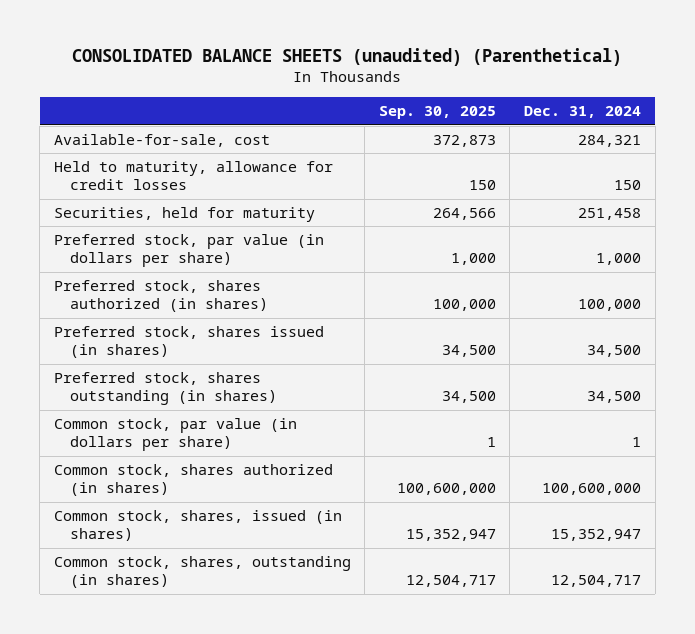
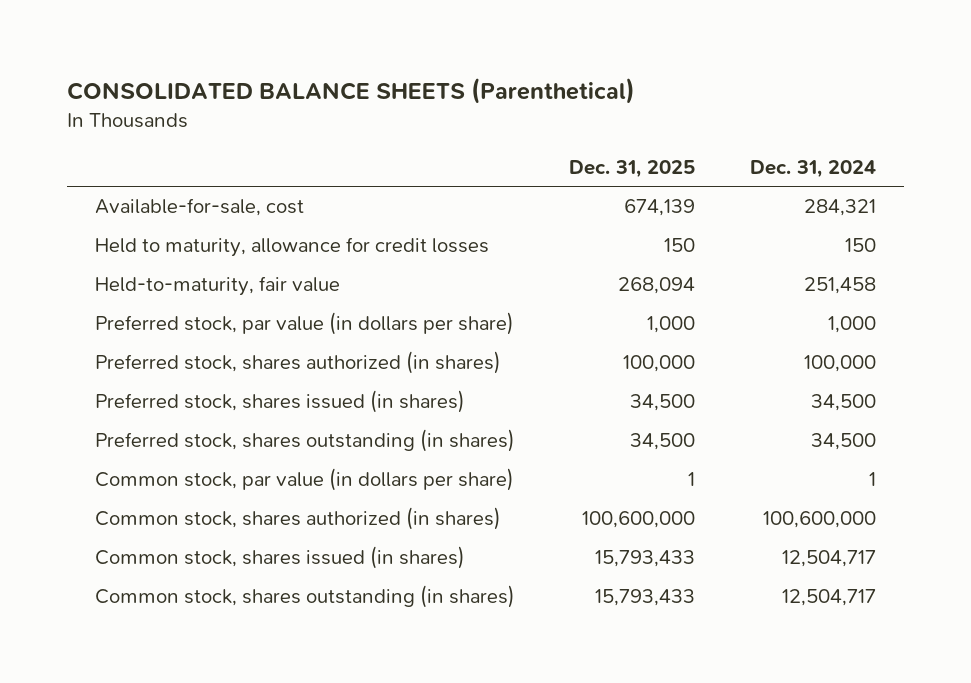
[72,48,623,67] CONSOLIDATED BALANCE SHEETS (unaudited) (Parenthetical) -> [67,78,636,105] CONSOLIDATED BALANCE SHEETS (Parenthetical)
[378,106,496,120] Sep. 30, 2025 -> none
none -> [569,160,696,179] Dec. 31, 2025
[53,207,315,223] Securities, held for maturity -> [94,276,340,297] Held-to-maturity, fair value
[53,510,342,542] Common stock, shares, issued (in shares) -> [94,546,465,570] Common stock, shares issued (in shares)
[551,529,642,542] 15,352,947 -> [782,550,877,568] 12,504,717
[53,556,351,589] Common stock, shares, outstanding (in shares) -> [94,585,515,609] Common stock, shares outstanding (in shares)

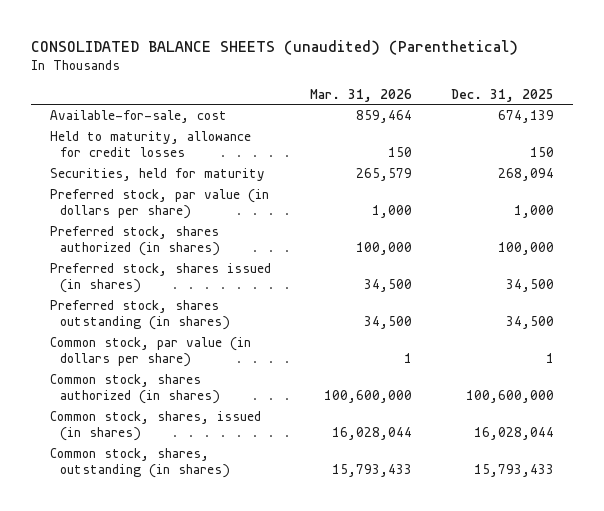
[67,78,636,105] CONSOLIDATED BALANCE SHEETS (Parenthetical) -> [30,39,518,55] CONSOLIDATED BALANCE SHEETS (unaudited) (Parenthetical)
[750,160,877,179] Dec. 31, 2024 -> none
none -> [310,88,413,102] Mar. 31, 2026
[94,276,340,297] Held-to-maturity, fair value -> [50,168,266,182] Securities, held for maturity
[94,546,465,570] Common stock, shares issued (in shares) -> [50,411,262,442] Common stock, shares, issued (in shares)
[595,550,696,568] 15,793,433 -> [473,427,554,441] 16,028,044
[94,585,515,609] Common stock, shares outstanding (in shares) -> [50,448,231,479] Common stock, shares, outstanding (in shares)

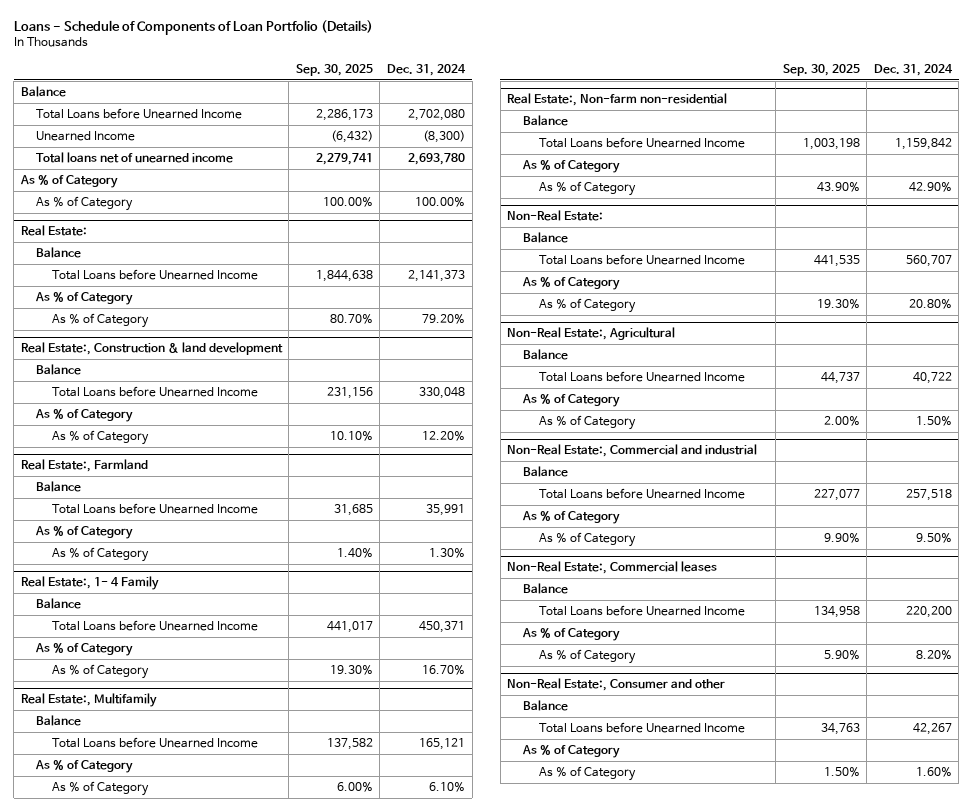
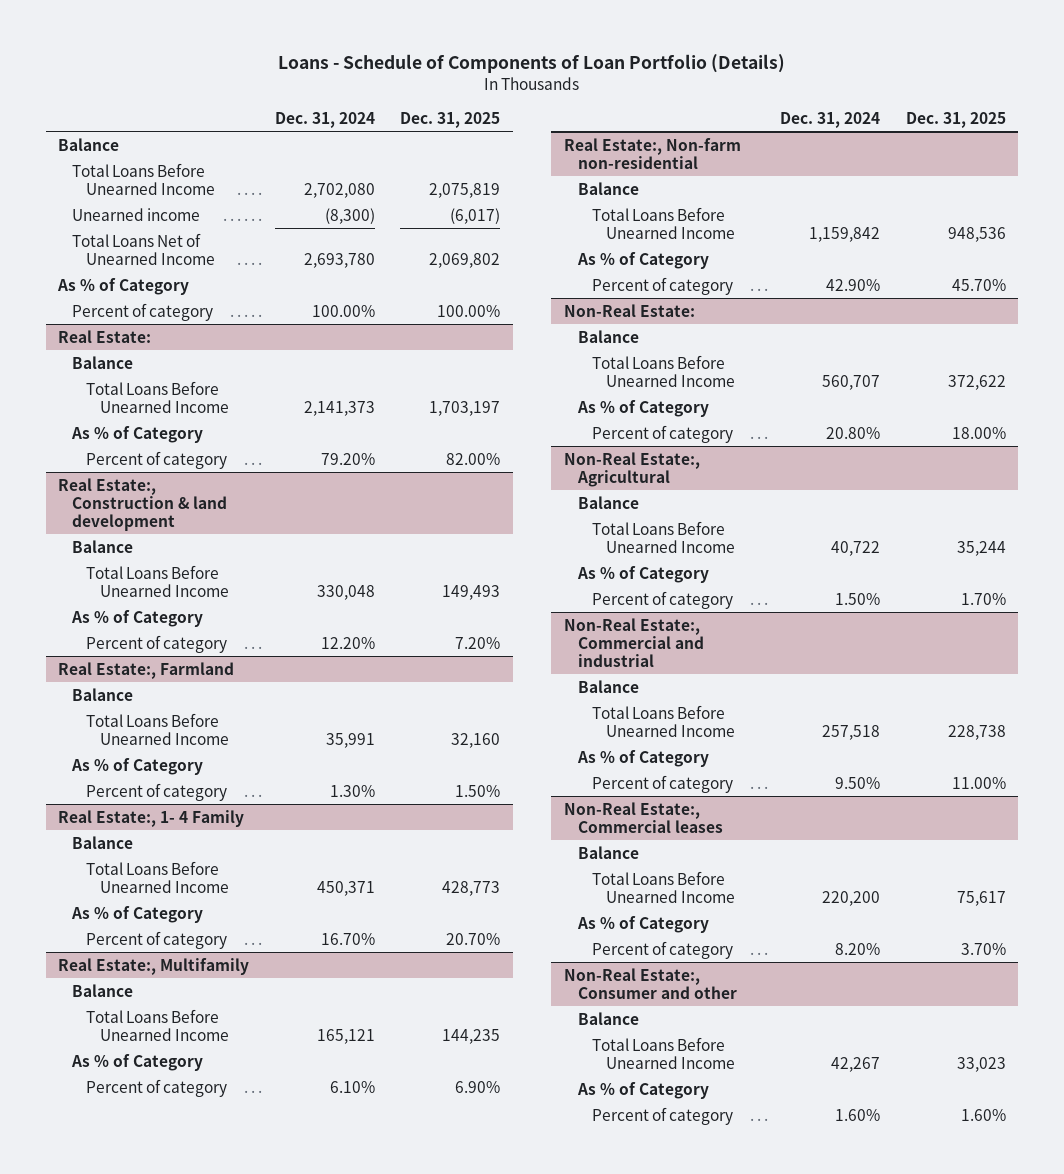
[295,63,373,76] Sep. 30, 2025 -> none
none -> [400,111,501,128] Dec. 31, 2025
[36,108,243,120] Total Loans before Unearned Income -> [72,162,216,195] Total Loans Before Unearned Income
[36,131,136,142] Unearned Income -> [72,207,201,221] Unearned income
[36,152,234,164] Total loans net of unearned income -> [72,232,216,265] Total Loans Net of Unearned Income
[36,196,134,212] As % of Category -> [72,302,214,321] Percent of category
[51,269,258,281] Total Loans before Unearned Income -> [86,380,230,413] Total Loans Before Unearned Income
[51,313,149,329] As % of Category -> [86,450,228,469] Percent of category
[51,386,258,398] Total Loans before Unearned Income -> [86,564,230,597] Total Loans Before Unearned Income
[51,430,149,446] As % of Category -> [86,634,228,653] Percent of category
[51,503,258,515] Total Loans before Unearned Income -> [86,712,230,745] Total Loans Before Unearned Income
[51,547,149,563] As % of Category -> [86,782,228,801] Percent of category
[51,620,258,632] Total Loans before Unearned Income -> [86,860,230,893] Total Loans Before Unearned Income
[51,664,149,680] As % of Category -> [86,930,228,949] Percent of category
[51,737,258,749] Total Loans before Unearned Income -> [86,1008,230,1041] Total Loans Before Unearned Income
[51,781,149,797] As % of Category -> [86,1078,228,1097] Percent of category
[538,137,745,149] Total Loans before Unearned Income -> [591,206,735,239] Total Loans Before Unearned Income
[538,181,636,197] As % of Category -> [591,276,733,295] Percent of category
[538,254,745,266] Total Loans before Unearned Income -> [591,354,735,387] Total Loans Before Unearned Income
[538,298,636,314] As % of Category -> [591,424,733,443] Percent of category
[538,371,745,383] Total Loans before Unearned Income -> [591,520,735,553] Total Loans Before Unearned Income
[538,415,636,431] As % of Category -> [591,590,733,609] Percent of category
[538,488,745,500] Total Loans before Unearned Income -> [591,704,735,737] Total Loans Before Unearned Income
[538,532,636,548] As % of Category -> [591,774,733,793] Percent of category
[538,605,745,617] Total Loans before Unearned Income -> [591,870,735,903] Total Loans Before Unearned Income
[538,649,636,665] As % of Category -> [591,940,733,959] Percent of category
[538,722,745,734] Total Loans before Unearned Income -> [591,1036,735,1069] Total Loans Before Unearned Income
[538,766,636,782] As % of Category -> [591,1106,733,1125] Percent of category

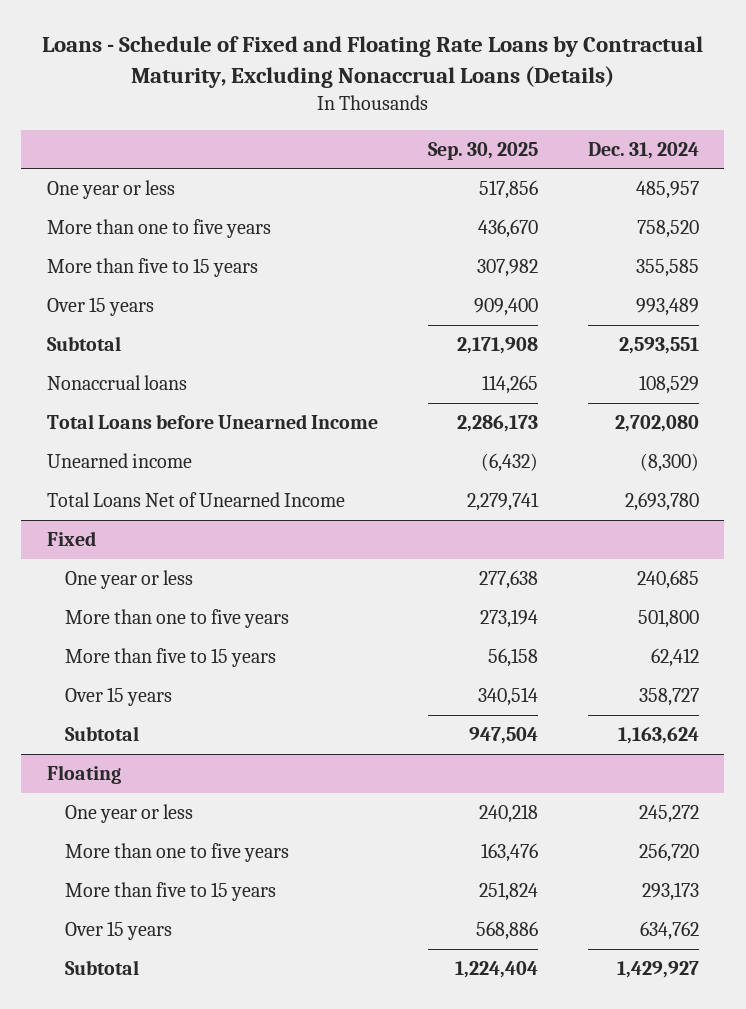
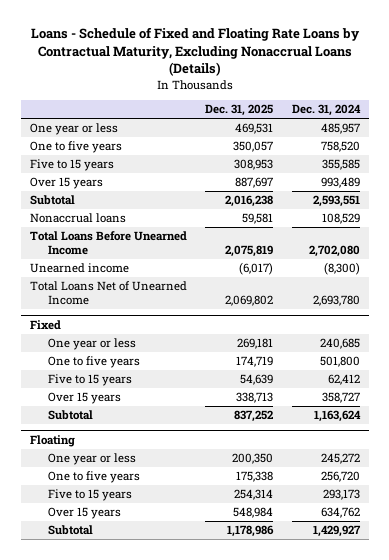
[427,141,538,160] Sep. 30, 2025 -> none
none -> [205,104,274,117] Dec. 31, 2025
[46,219,271,239] More than one to five years -> [29,141,122,154] One to five years
[46,258,258,278] More than five to 15 years -> [29,159,114,172] Five to 15 years
[46,414,378,430] Total Loans before Unearned Income -> [29,231,187,255] Total Loans Before Unearned Income
[64,609,289,629] More than one to five years -> [47,356,140,369] One to five years
[64,648,276,668] More than five to 15 years -> [47,374,132,387] Five to 15 years
[64,843,289,863] More than one to five years -> [47,471,140,484] One to five years
[64,882,276,902] More than five to 15 years -> [47,489,132,502] Five to 15 years

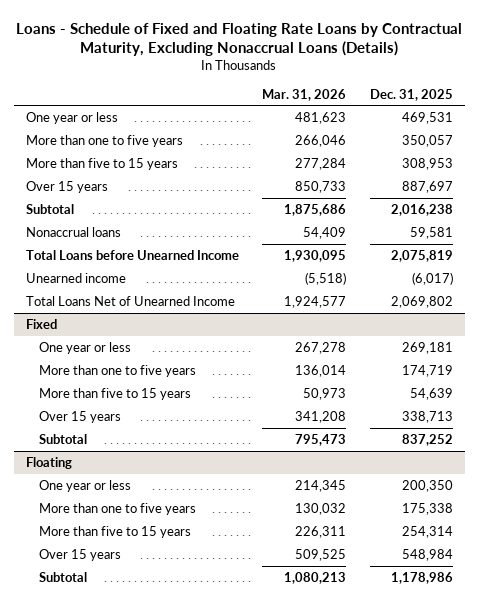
[291,104,361,117] Dec. 31, 2024 -> none
none -> [262,88,347,101] Mar. 31, 2026
[29,141,122,154] One to five years -> [25,134,183,147] More than one to five years
[29,159,114,172] Five to 15 years -> [25,157,178,170] More than five to 15 years
[29,231,187,255] Total Loans Before Unearned Income -> [25,249,239,260] Total Loans before Unearned Income
[47,356,140,369] One to five years -> [39,364,197,377] More than one to five years
[47,374,132,387] Five to 15 years -> [39,387,192,400] More than five to 15 years
[47,471,140,484] One to five years -> [39,502,197,515] More than one to five years
[47,489,132,502] Five to 15 years -> [39,525,192,538] More than five to 15 years

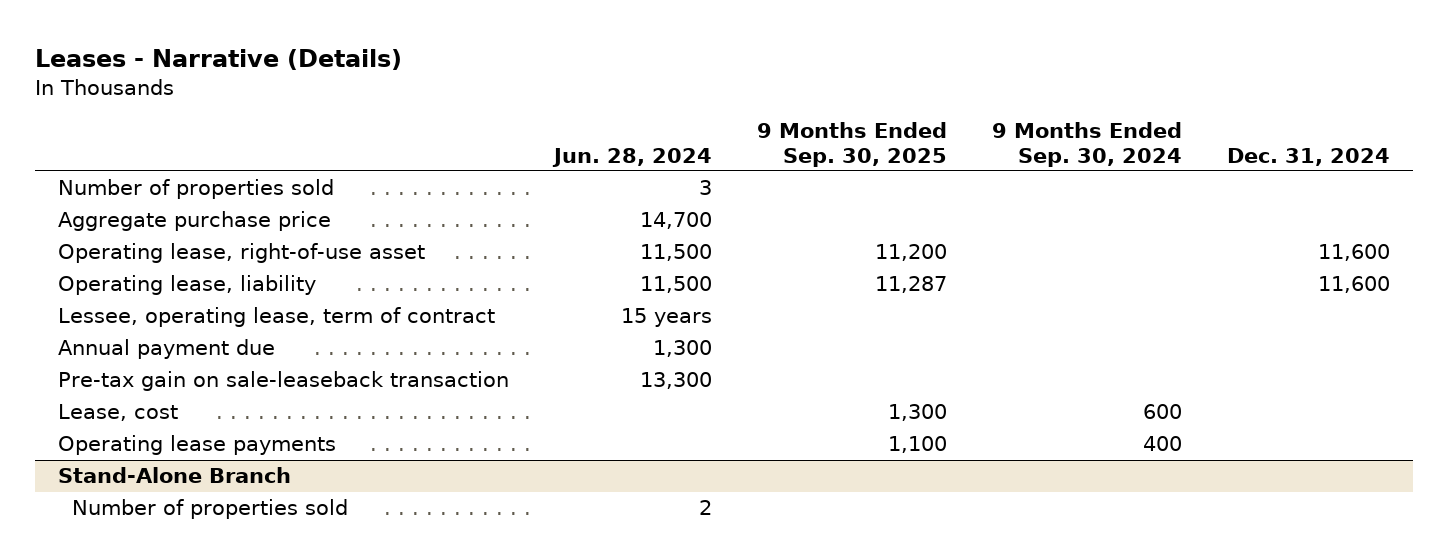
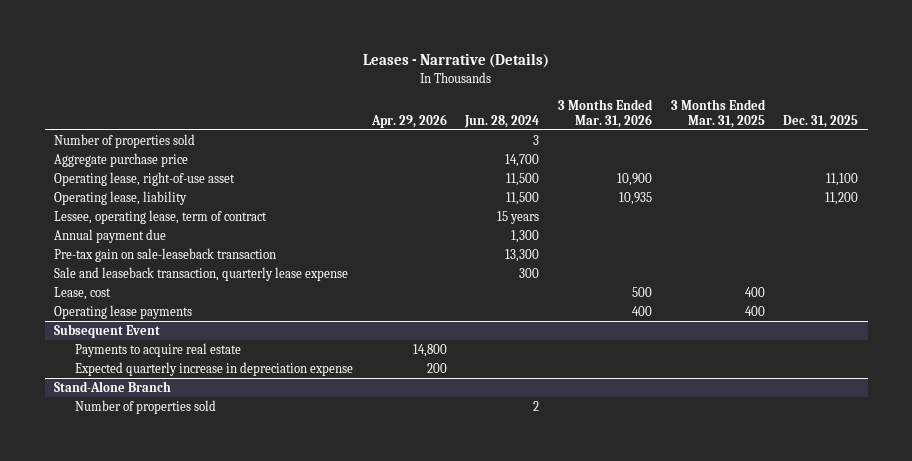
[756,122,947,167] 9 Months Ended Sep. 30, 2025 -> none
[992,122,1183,167] 9 Months Ended Sep. 30, 2024 -> none
[1227,147,1391,166] Dec. 31, 2024 -> none
none -> [370,113,447,128] Apr. 29, 2026
none -> [557,98,653,128] 3 Months Ended Mar. 31, 2026
none -> [670,98,766,128] 3 Months Ended Mar. 31, 2025
none -> [783,114,859,128] Dec. 31, 2025
none -> [54,266,349,281] Sale and leaseback transaction, quarterly lease expense
none -> [54,323,161,338] Subsequent Event
none -> [74,342,241,357] Payments to acquire real estate
none -> [74,361,353,376] Expected quarterly increase in depreciation expense

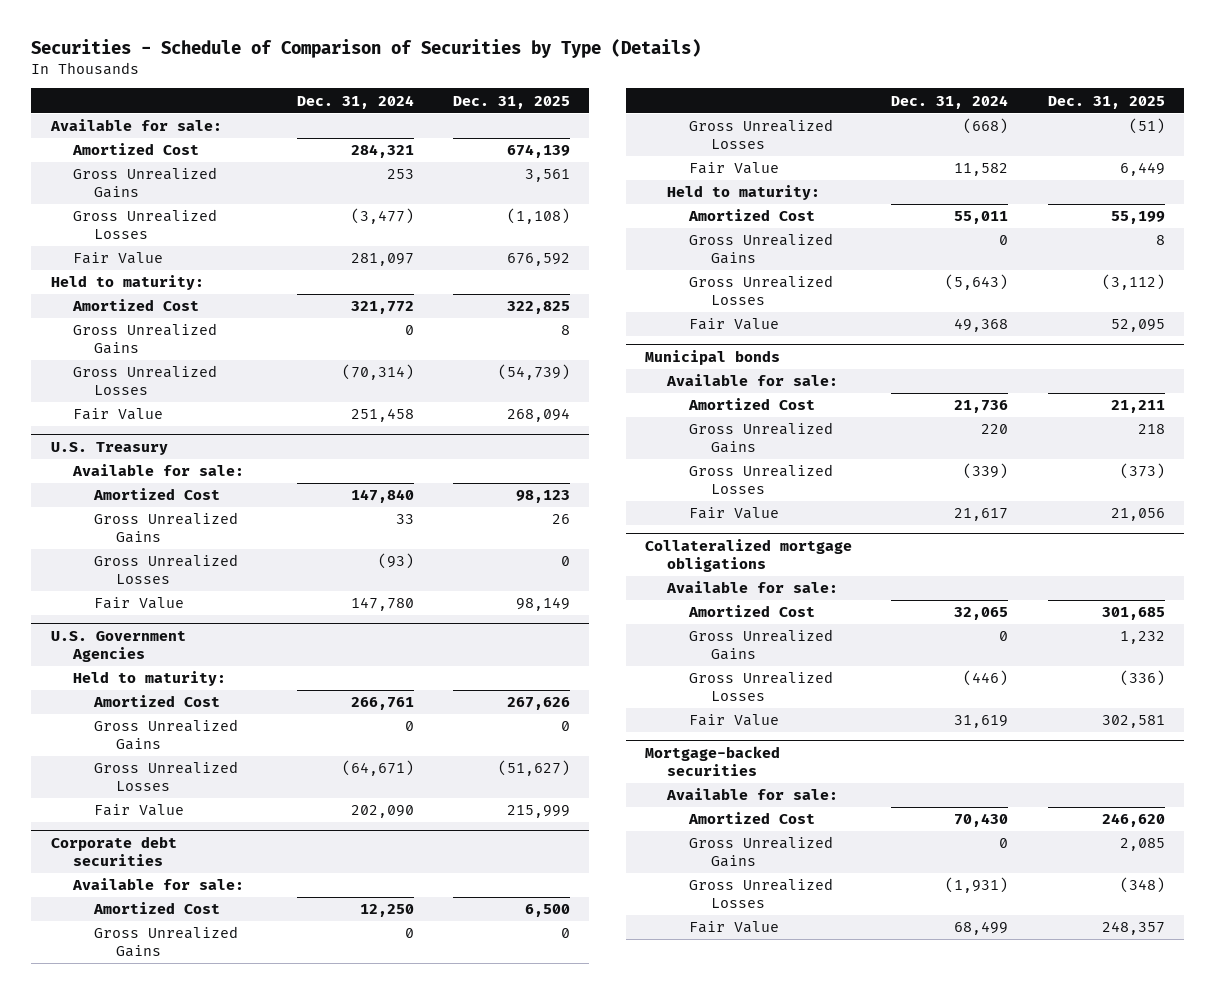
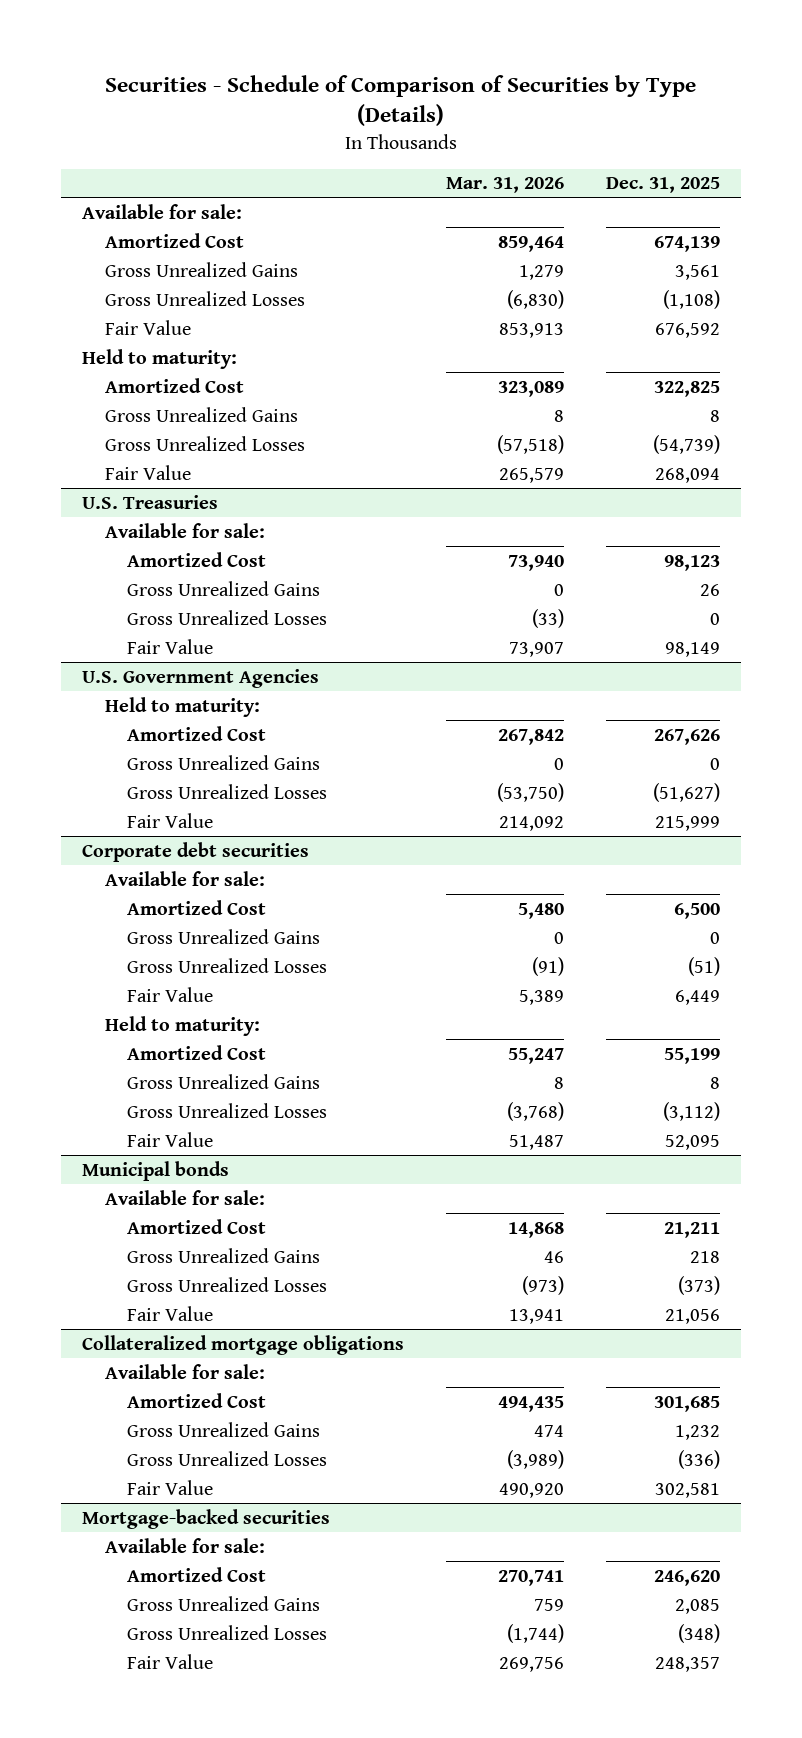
[296,94,414,109] Dec. 31, 2024 -> none
none -> [445,177,564,194] Mar. 31, 2026
[50,442,168,456] U.S. Treasury -> [81,494,218,509] U.S. Treasuries

